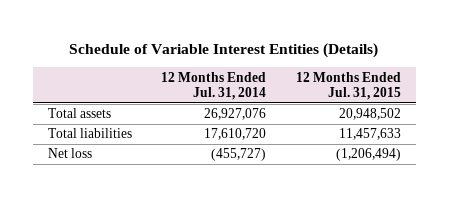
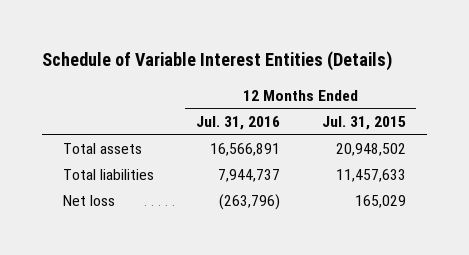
[161,71,267,101] 12 Months Ended Jul. 31, 2014 -> none
none -> [195,115,280,130] Jul. 31, 2016
[336,148,402,162] (1,206,494) -> [354,194,406,208] 165,029

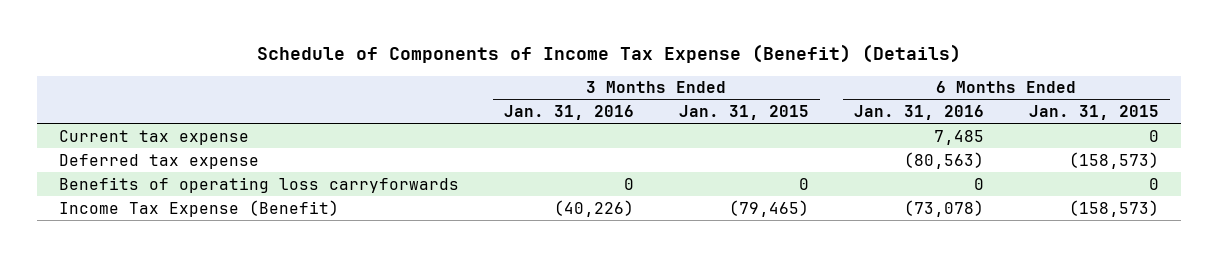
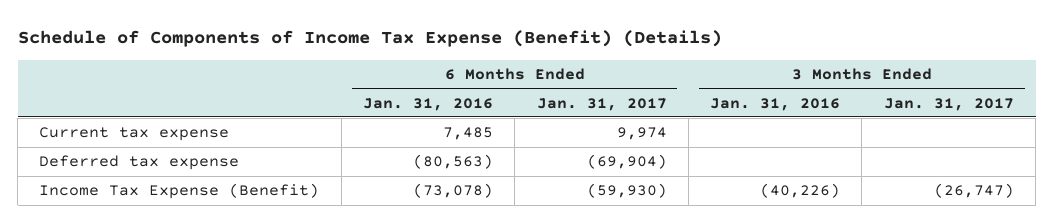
[678,105,809,121] Jan. 31, 2015 -> none
[1028,105,1159,121] Jan. 31, 2015 -> none
none -> [536,97,667,111] Jan. 31, 2017
none -> [883,97,1014,111] Jan. 31, 2017
[59,176,460,193] Benefits of operating loss carryforwards -> none

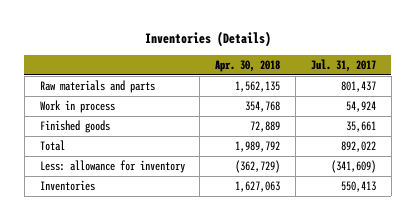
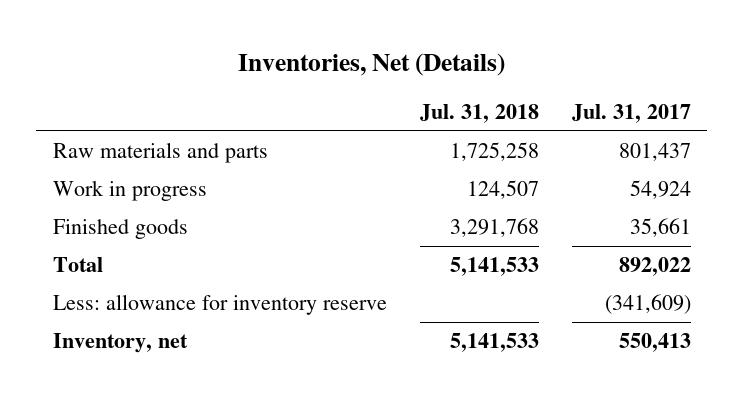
[144,30,271,47] Inventories (Details) -> [237,52,505,76] Inventories, Net (Details)
[215,59,281,72] Apr. 30, 2018 -> none
none -> [419,103,539,123] Jul. 31, 2018
[39,100,115,114] Work in process -> [52,180,207,202] Work in progress
[39,160,185,174] Less: allowance for inventory -> [52,294,387,316] Less: allowance for inventory reserve
[39,180,95,192] Inventories -> [52,333,188,354] Inventory, net

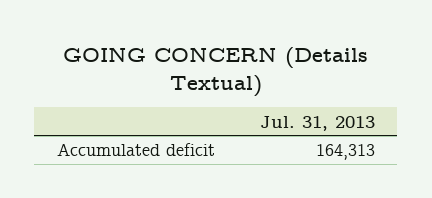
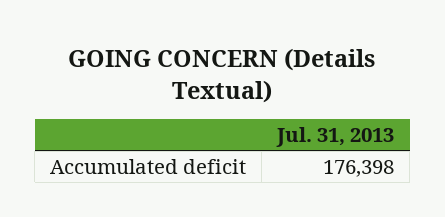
[315,144,375,161] 164,313 -> [323,160,395,178] 176,398

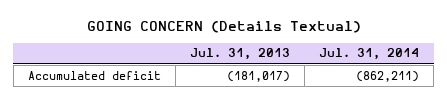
none -> [319,48,420,61] Jul. 31, 2014
[323,160,395,178] 176,398 -> [227,70,291,82] (181,017)

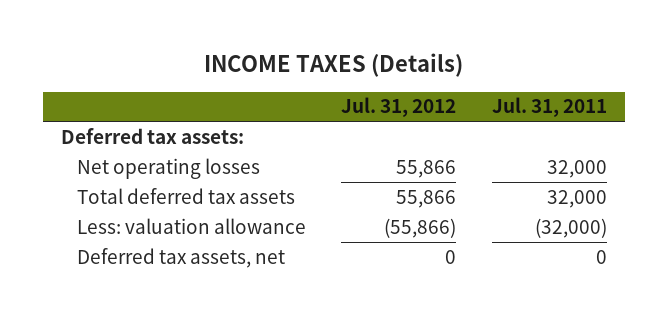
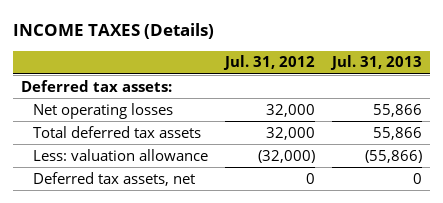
[492,97,608,118] Jul. 31, 2011 -> none
none -> [329,55,422,71] Jul. 31, 2013
[396,159,457,178] 55,866 -> [265,103,315,117] 32,000
[396,189,457,208] 55,866 -> [265,126,315,140] 32,000
[384,217,457,238] (55,866) -> [257,149,315,163] (32,000)

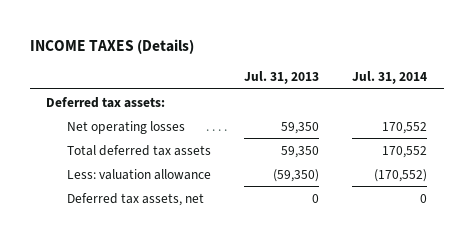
[222,55,315,71] Jul. 31, 2012 -> none
none -> [352,71,428,85] Jul. 31, 2014
[372,103,422,117] 55,866 -> [280,121,319,134] 59,350
[372,126,422,140] 55,866 -> [280,145,319,158] 59,350
[364,149,422,163] (55,866) -> [272,168,319,182] (59,350)

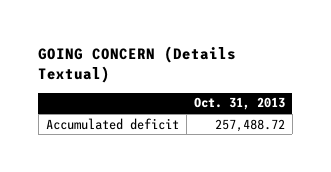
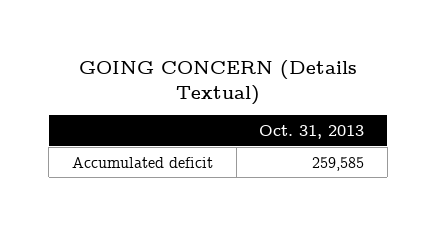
[214,118,285,132] 257,488.72 -> [312,156,365,171] 259,585

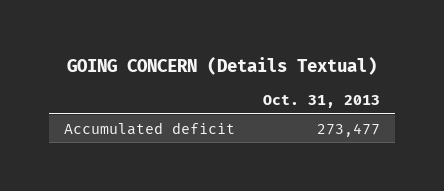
[312,156,365,171] 259,585 -> [317,122,381,137] 273,477

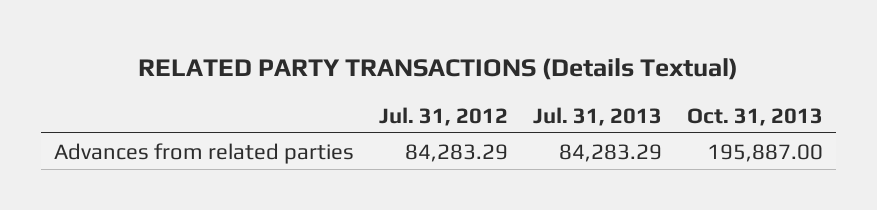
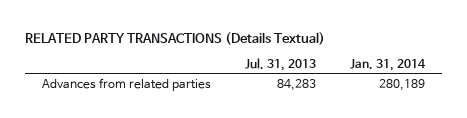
[378,106,508,126] Jul. 31, 2012 -> none
[687,107,824,126] Oct. 31, 2013 -> none
none -> [349,59,426,72] Jan. 31, 2014
[558,143,662,162] 84,283.29 -> [276,78,316,91] 84,283

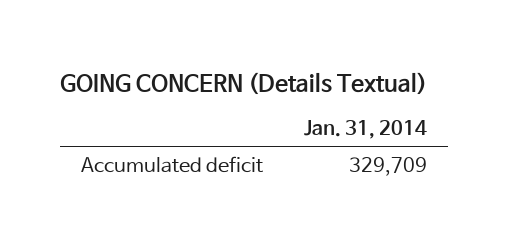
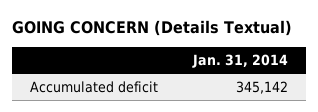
[348,157,427,177] 329,709 -> [236,81,289,95] 345,142

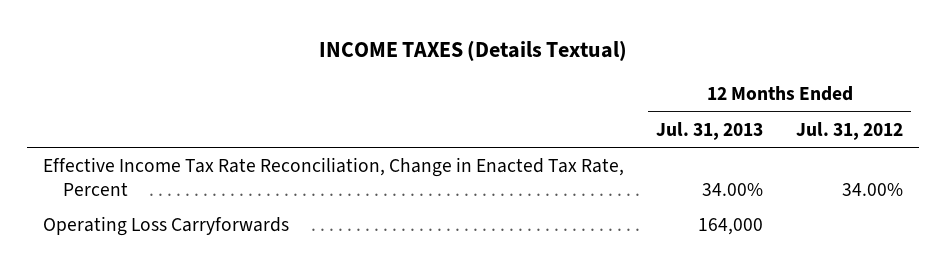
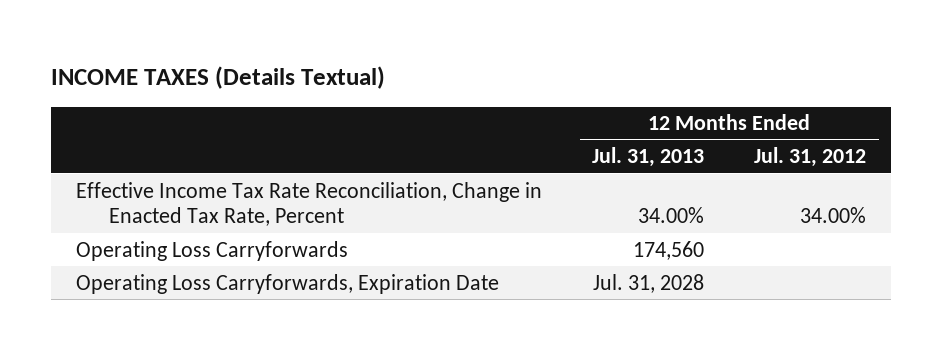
[698,218,764,236] 164,000 -> [633,240,705,260] 174,560
none -> [76,273,500,294] Operating Loss Carryforwards, Expiration Date

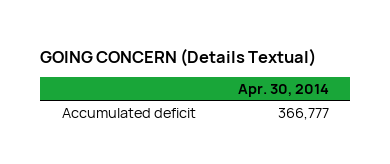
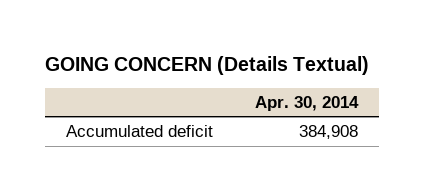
[277,107,329,120] 366,777 -> [299,125,359,140] 384,908

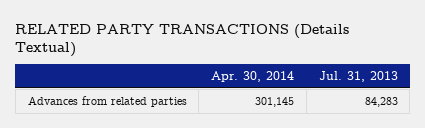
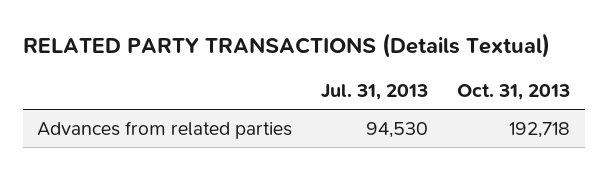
[211,70,295,82] Apr. 30, 2014 -> none
none -> [457,84,571,101] Oct. 31, 2013
[364,97,398,108] 84,283 -> [366,122,429,139] 94,530

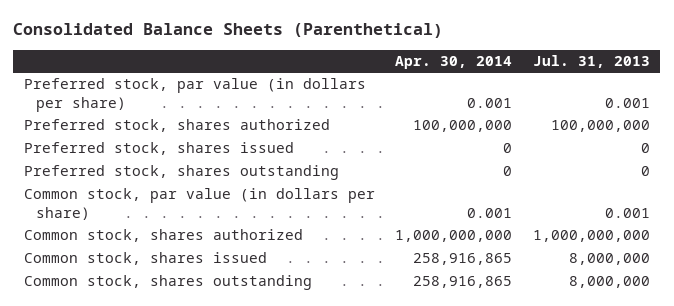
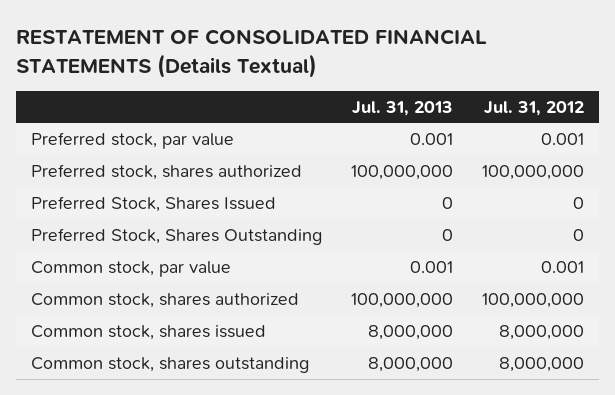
[13,23,444,39] Consolidated Balance Sheets (Parenthetical) -> [16,29,488,78] RESTATEMENT OF CONSOLIDATED FINANCIAL STATEMENTS (Details Textual)
[395,56,513,70] Apr. 30, 2014 -> none
none -> [484,100,585,116] Jul. 31, 2012
[23,78,366,112] Preferred stock, par value (in dollars per share) -> [30,131,234,149] Preferred stock, par value
[23,142,294,156] Preferred stock, shares issued -> [30,195,276,212] Preferred Stock, Shares Issued
[23,165,339,181] Preferred stock, shares outstanding -> [30,227,322,245] Preferred Stock, Shares Outstanding
[23,188,375,220] Common stock, par value (in dollars per share) -> [30,260,231,277] Common stock, par value
[532,230,650,243] 1,000,000,000 -> [351,292,454,308] 100,000,000

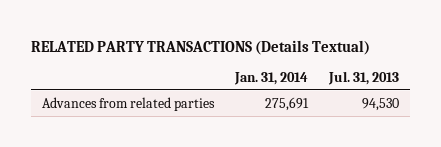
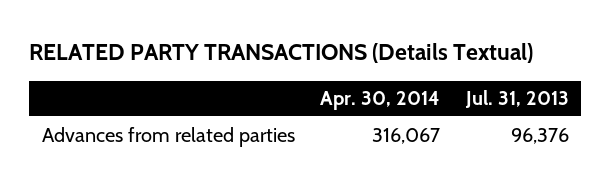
[234,71,309,85] Jan. 31, 2014 -> none
none -> [320,91,441,111] Apr. 30, 2014
[362,97,400,111] 94,530 -> [510,127,569,144] 96,376

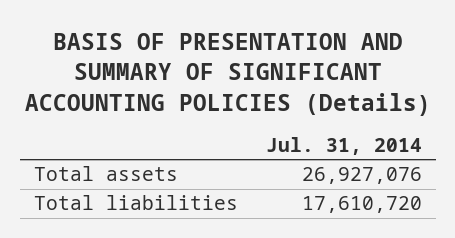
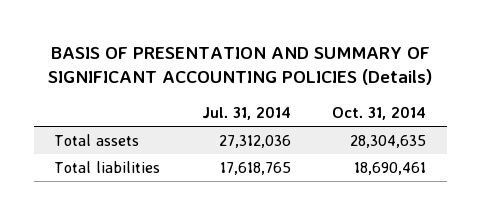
none -> [331,106,426,121] Oct. 31, 2014
[301,167,422,185] 26,927,076 -> [218,134,291,148] 27,312,036
[301,196,422,214] 17,610,720 -> [219,161,291,175] 17,618,765

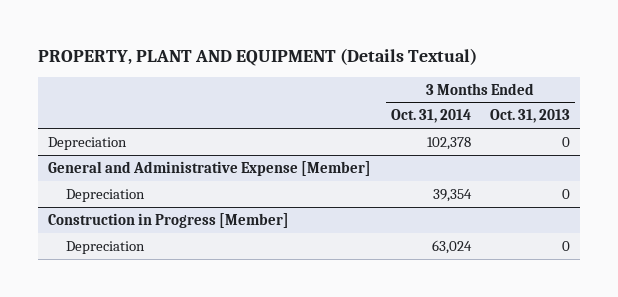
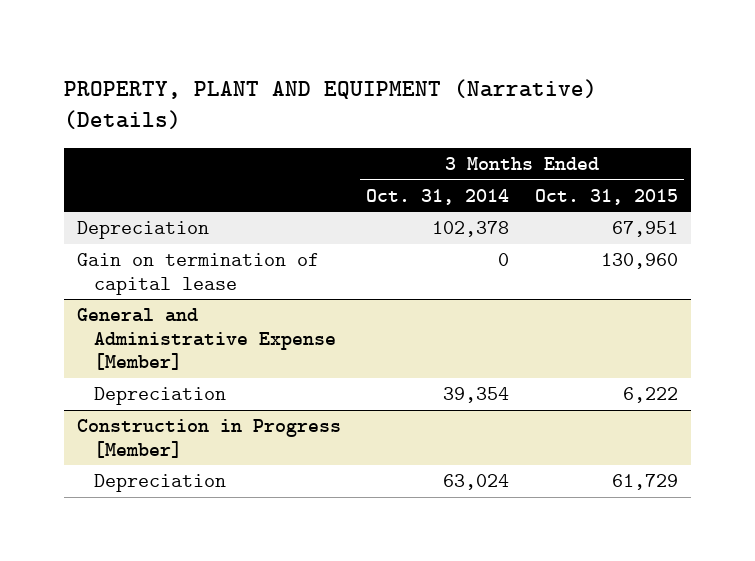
[38,47,478,66] PROPERTY, PLANT AND EQUIPMENT (Details Textual) -> [64,78,598,130] PROPERTY, PLANT AND EQUIPMENT (Narrative) (Details)
[490,109,571,124] Oct. 31, 2013 -> none
none -> [534,188,678,205] Oct. 31, 2015
none -> [76,253,319,295] Gain on termination of capital lease

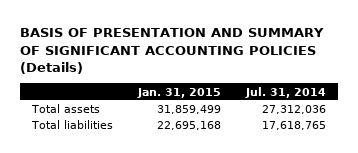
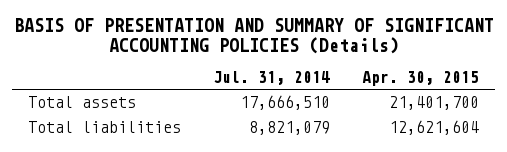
[137,87,222,98] Jan. 31, 2015 -> none
none -> [362,70,480,86] Apr. 30, 2015
[261,105,326,115] 27,312,036 -> [240,95,331,111] 17,666,510
[261,121,326,131] 17,618,765 -> [249,121,331,136] 8,821,079

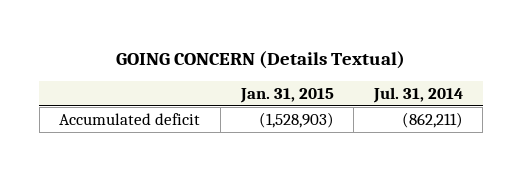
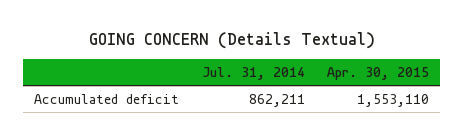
[239,87,334,103] Jan. 31, 2015 -> none
none -> [327,67,430,81] Apr. 30, 2015
[401,112,463,129] (862,211) -> [248,93,305,107] 862,211

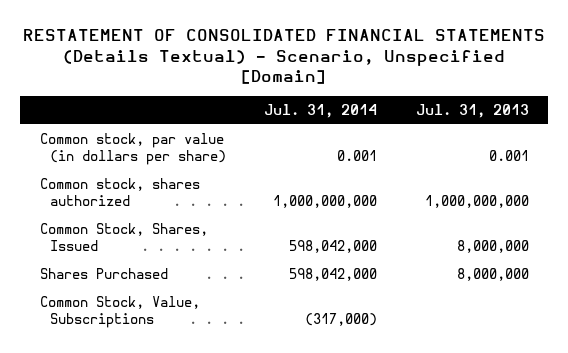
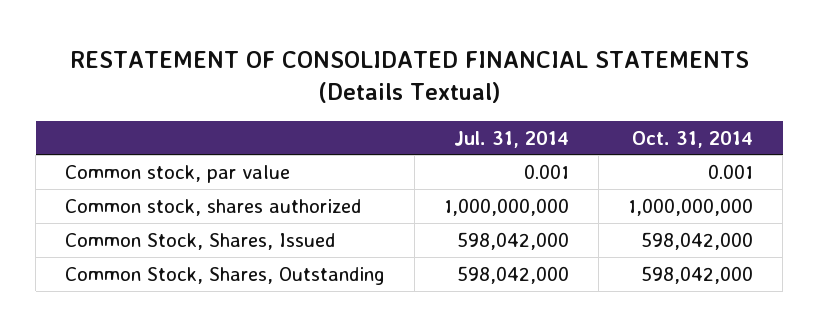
[23,29,546,85] RESTATEMENT OF CONSOLIDATED FINANCIAL STATEMENTS (Details Textual) - Scenario, Unspecified [Domain] -> [70,50,750,103] RESTATEMENT OF CONSOLIDATED FINANCIAL STATEMENTS (Details Textual)
[415,103,529,118] Jul. 31, 2013 -> none
none -> [632,130,754,148] Oct. 31, 2014
[39,132,226,166] Common stock, par value (in dollars per share) -> [65,164,291,183] Common stock, par value
[39,295,200,329] Common Stock, Value, Subscriptions -> none
[39,267,168,279] Shares Purchased -> [65,266,386,285] Common Stock, Shares, Outstanding

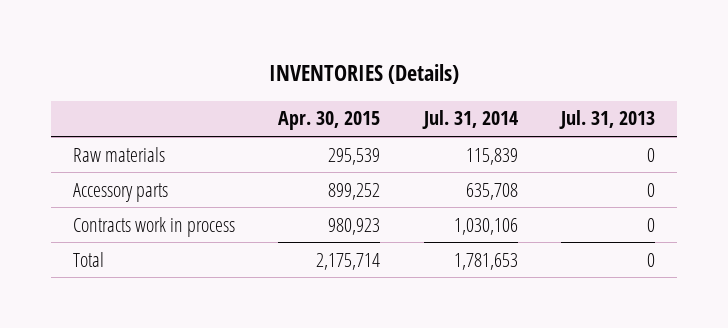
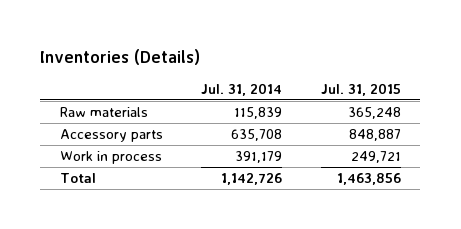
[268,64,459,85] INVENTORIES (Details) -> [40,49,201,66] Inventories (Details)
[278,111,381,131] Apr. 30, 2015 -> none
[558,110,655,130] Jul. 31, 2013 -> none
none -> [321,82,402,96] Jul. 31, 2015
[72,216,235,237] Contracts work in process -> [59,151,162,165] Work in process
[453,217,518,235] 1,030,106 -> [235,151,283,164] 391,179
[453,252,518,270] 1,781,653 -> [221,173,283,186] 1,142,726

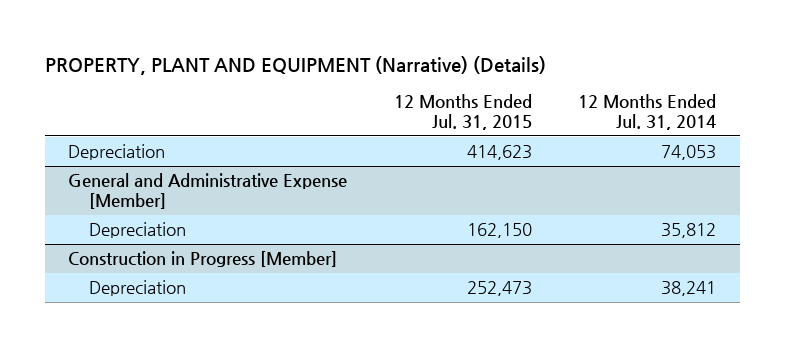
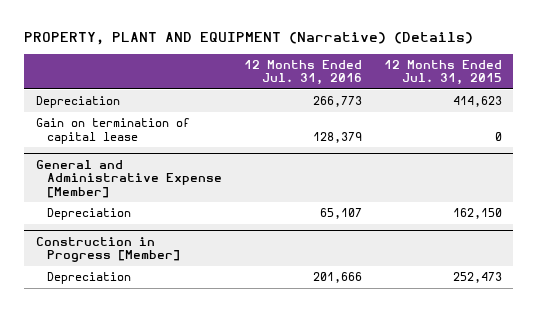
[578,94,717,131] 12 Months Ended Jul. 31, 2014 -> none
none -> [243,59,362,86] 12 Months Ended Jul. 31, 2016
none -> [35,118,190,144] Gain on termination of capital lease

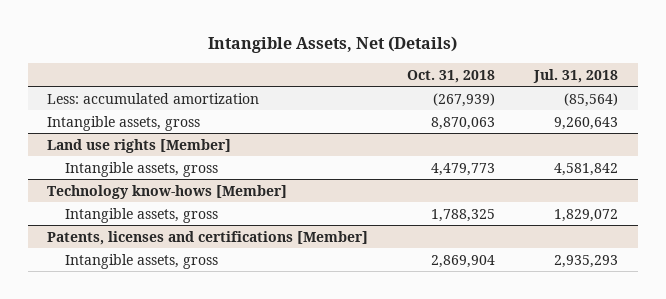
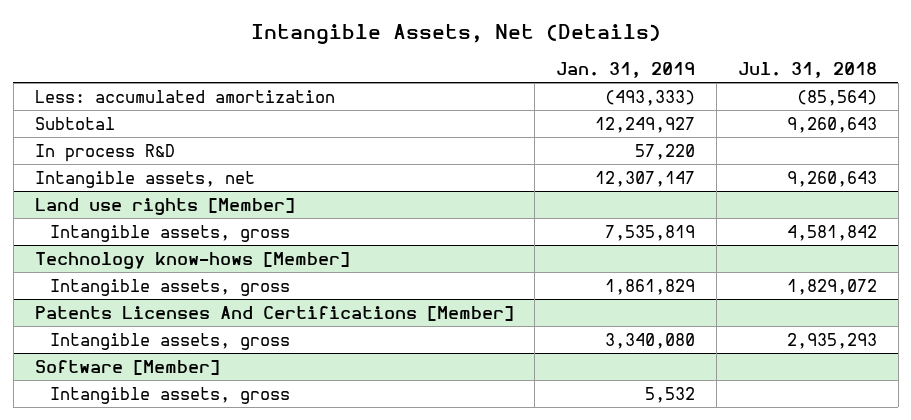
[407,69,496,83] Oct. 31, 2018 -> none
none -> [556,62,696,79] Jan. 31, 2019
none -> [34,116,115,130] Subtotal
none -> [34,143,175,162] In process R&D
[47,115,201,131] Intangible assets, gross -> [34,170,255,188] Intangible assets, net
[47,230,369,245] Patents, licenses and certifications [Member] -> [34,305,514,321] Patents Licenses And Certifications [Member]
none -> [34,359,220,375] Software [Member]
none -> [50,386,291,404] Intangible assets, gross

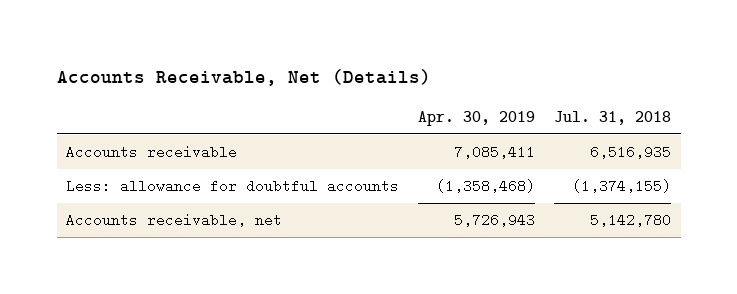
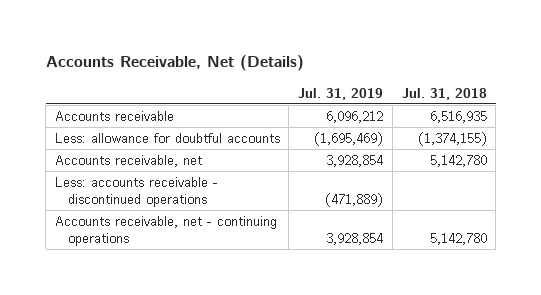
[418,111,536,127] Apr. 30, 2019 -> none
none -> [298,87,384,100] Jul. 31, 2019
none -> [54,177,218,207] Less: accounts receivable - discontinued operations
none -> [54,216,277,246] Accounts receivable, net - continuing operations

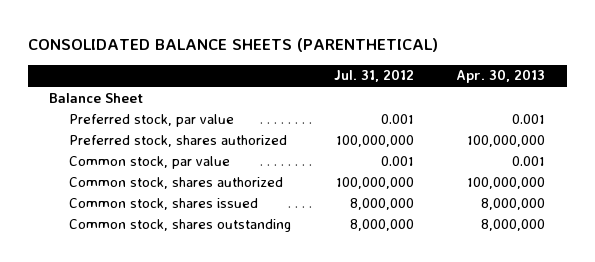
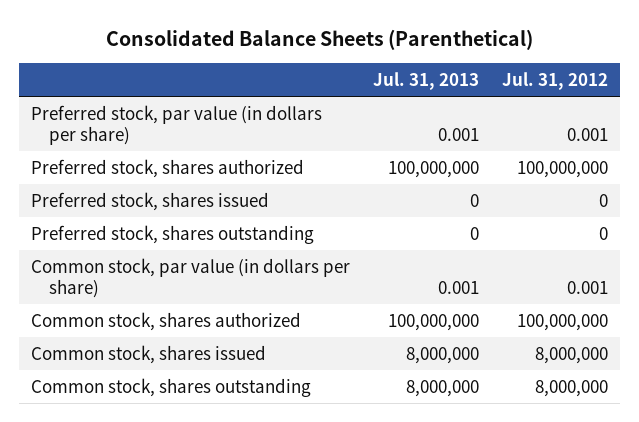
[28,38,439,53] CONSOLIDATED BALANCE SHEETS (PARENTHETICAL) -> [105,28,533,50] Consolidated Balance Sheets (Parenthetical)
[456,69,546,84] Apr. 30, 2013 -> none
none -> [373,71,480,90] Jul. 31, 2013
[49,92,144,103] Balance Sheet -> none
[69,113,235,127] Preferred stock, par value -> [30,104,322,145] Preferred stock, par value (in dollars per share)
none -> [30,191,269,211] Preferred stock, shares issued
none -> [30,224,314,244] Preferred stock, shares outstanding
[69,155,231,169] Common stock, par value -> [30,257,350,298] Common stock, par value (in dollars per share)

